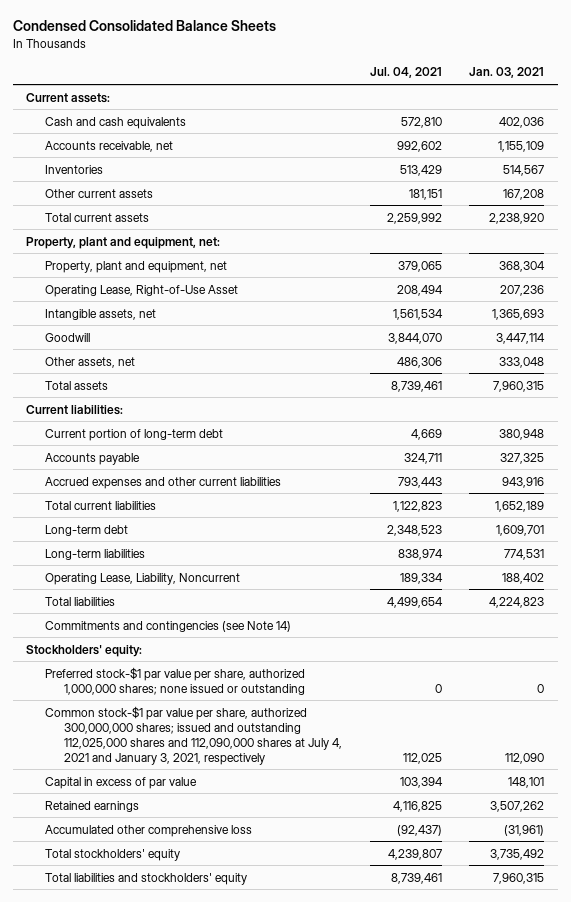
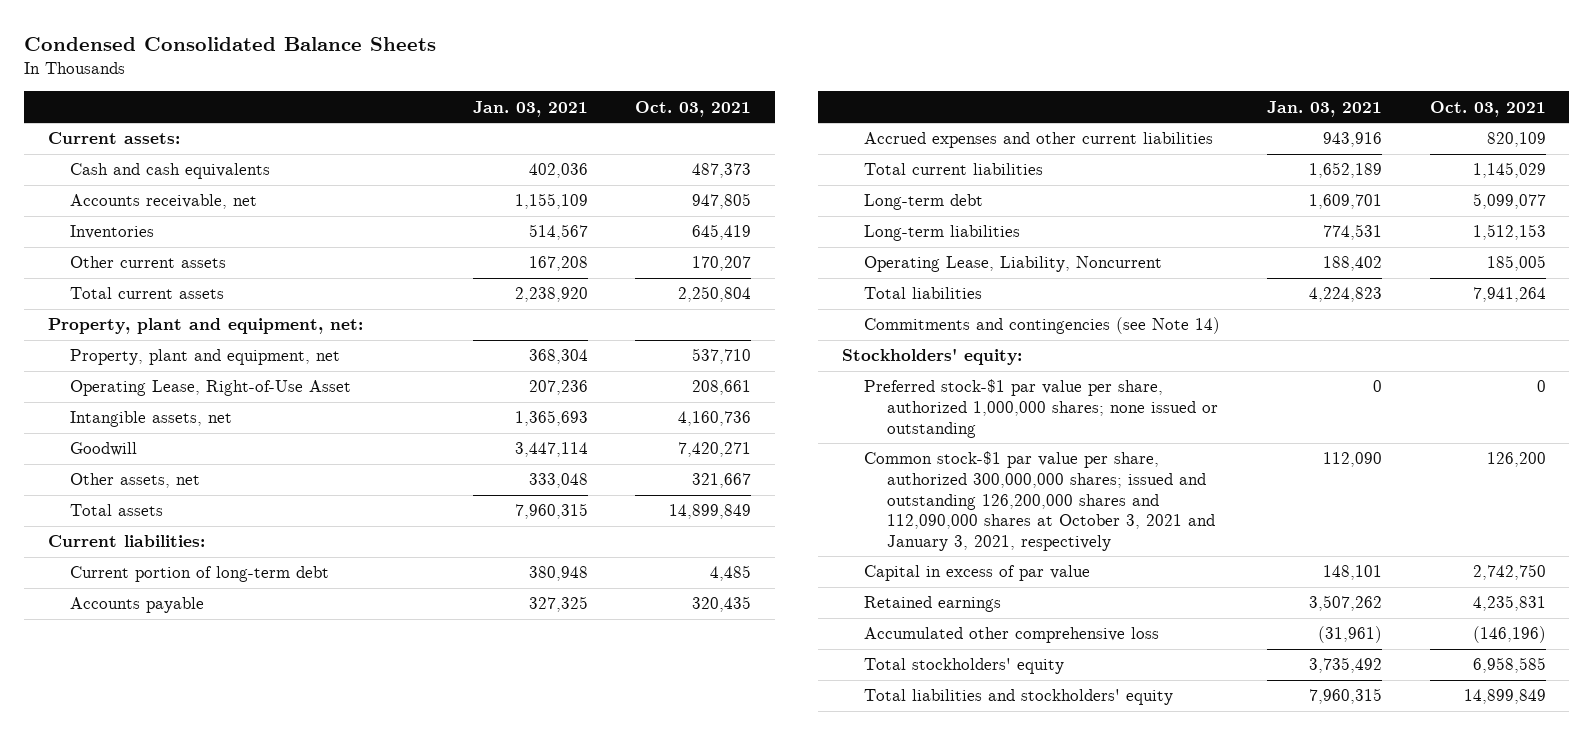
[369,67,442,79] Jul. 04, 2021 -> none
none -> [635,100,752,117] Oct. 03, 2021
[45,705,343,765] Common stock-$1 par value per share, authorized 300,000,000 shares; issued and outstanding 112,025,000 shares and 112,090,000 shares at July 4, 2021 and January 3, 2021, respectively -> [864,451,1215,551] Common stock-$1 par value per share, authorized 300,000,000 shares; issued and outstanding 126,200,000 shares and 112,090,000 shares at October 3, 2021 and January 3, 2021, respectively

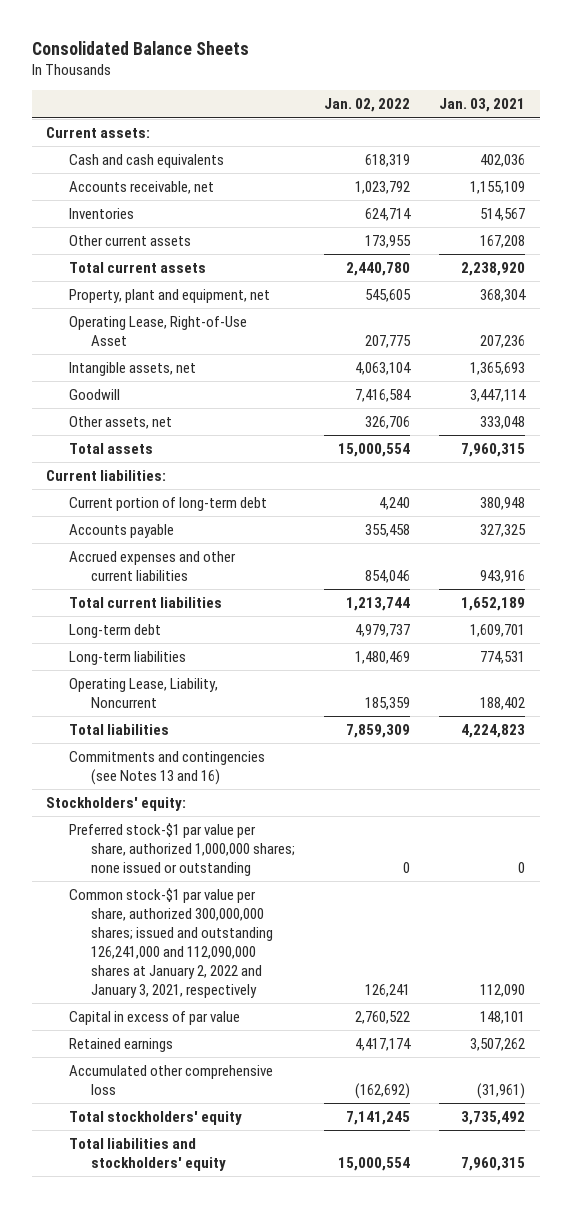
[23,36,436,51] Condensed Consolidated Balance Sheets -> [31,41,249,56] Consolidated Balance Sheets
[635,100,752,117] Oct. 03, 2021 -> none
none -> [324,98,411,113] Jan. 02, 2022
[47,318,363,335] Property, plant and equipment, net: -> none
[864,317,1221,335] Commitments and contingencies (see Note 14) -> [68,750,265,785] Commitments and contingencies (see Notes 13 and 16)
[864,451,1215,551] Common stock-$1 par value per share, authorized 300,000,000 shares; issued and outstanding 126,200,000 shares and 112,090,000 shares at October 3, 2021 and January 3, 2021, respectively -> [68,887,273,998] Common stock-$1 par value per share, authorized 300,000,000 shares; issued and outstanding 126,241,000 and 112,090,000 shares at January 2, 2022 and January 3, 2021, respectively

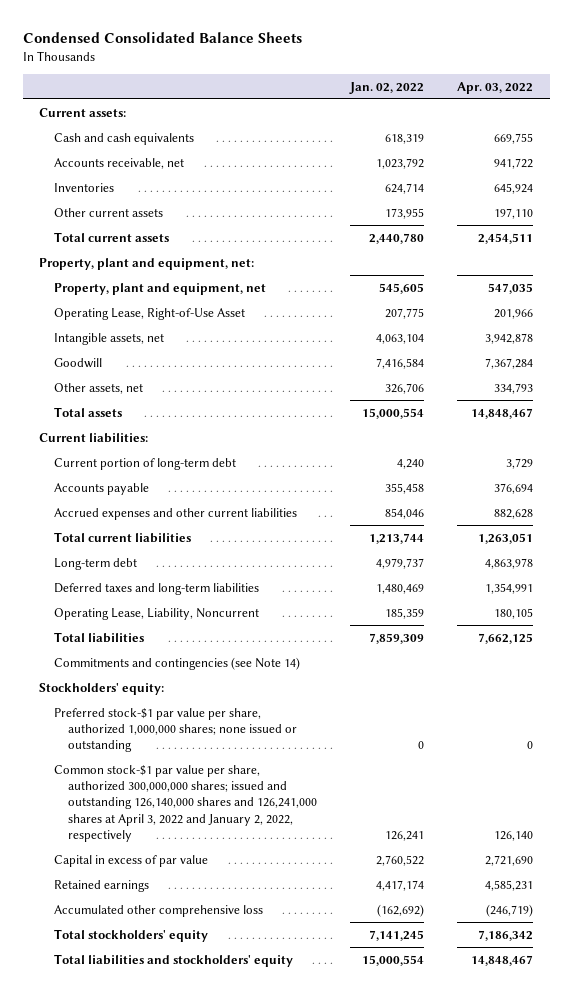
[31,41,249,56] Consolidated Balance Sheets -> [22,32,302,44] Condensed Consolidated Balance Sheets
[439,98,526,113] Jan. 03, 2021 -> none
none -> [457,81,534,94] Apr. 03, 2022
none -> [39,257,255,270] Property, plant and equipment, net:
[68,650,186,665] Long-term liabilities -> [53,582,259,595] Deferred taxes and long-term liabilities
[68,750,265,785] Commitments and contingencies (see Notes 13 and 16) -> [53,656,300,670] Commitments and contingencies (see Note 14)
[68,887,273,998] Common stock-$1 par value per share, authorized 300,000,000 shares; issued and outstanding 126,241,000 and 112,090,000 shares at January 2, 2022 and January 3, 2021, respectively -> [53,764,317,842] Common stock-$1 par value per share, authorized 300,000,000 shares; issued and outstanding 126,140,000 shares and 126,241,000 shares at April 3, 2022 and January 2, 2022, respectively

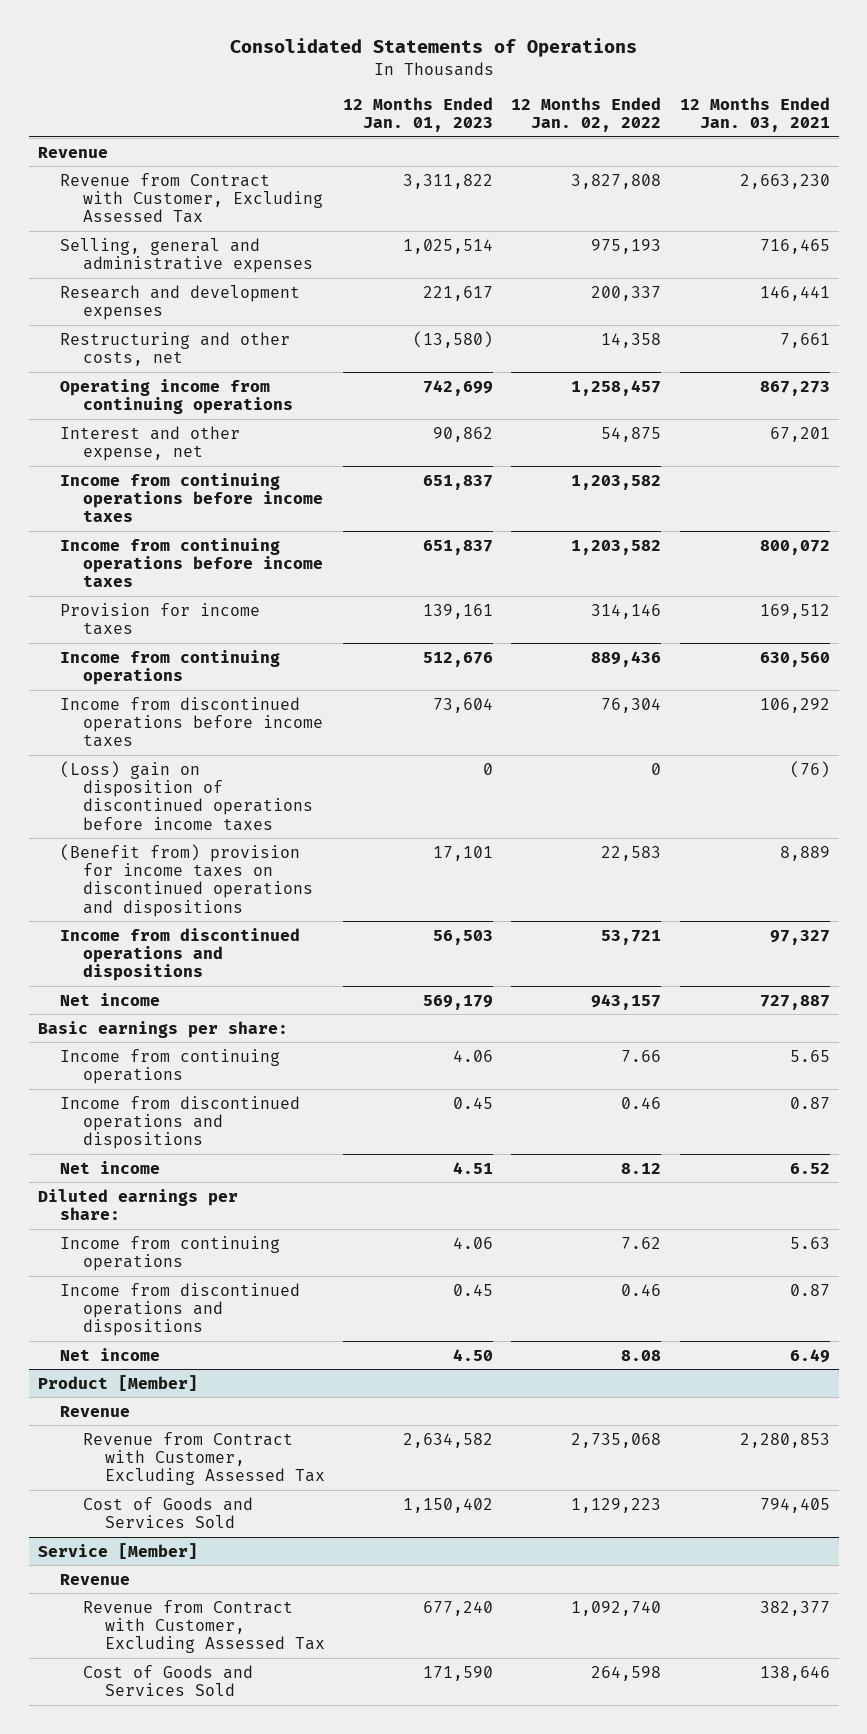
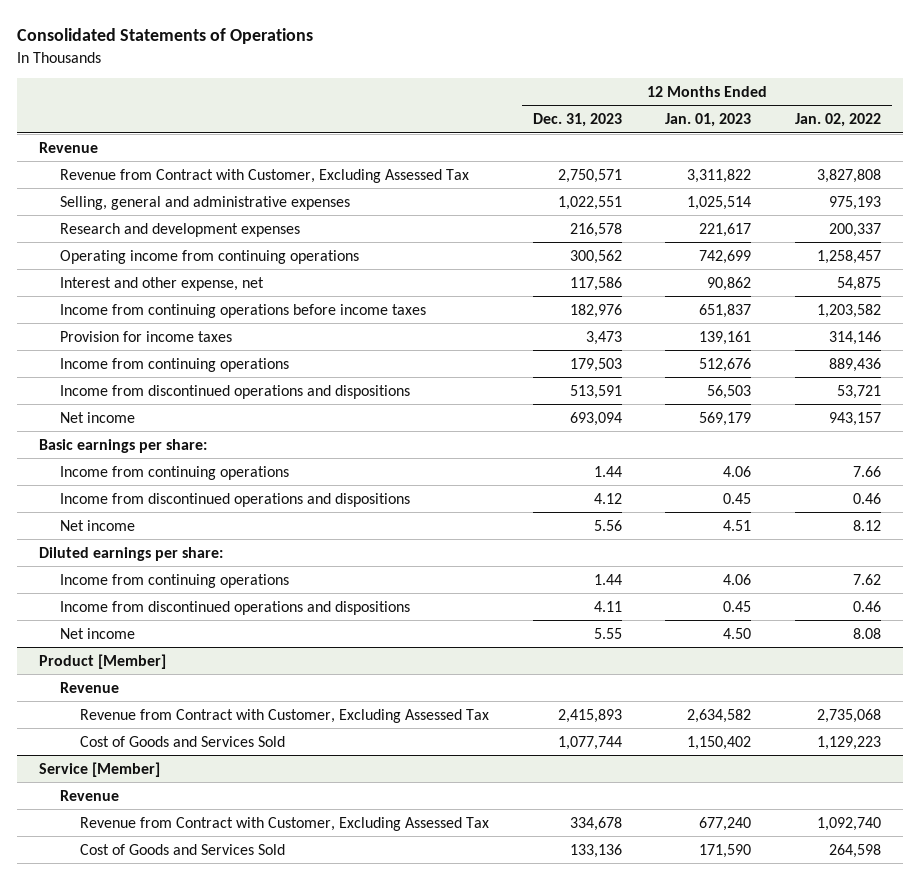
[679,96,830,133] 12 Months Ended Jan. 03, 2021 -> none
none -> [532,113,622,128] Dec. 31, 2023
[60,331,291,366] Restructuring and other costs, net -> none
[60,537,323,588] Income from continuing operations before income taxes -> none
[60,696,323,748] Income from discontinued operations before income taxes -> none
[60,760,313,831] (Loss) gain on disposition of discontinued operations before income taxes -> none
[60,843,313,917] (Benefit from) provision for income taxes on discontinued operations and dispositions -> none

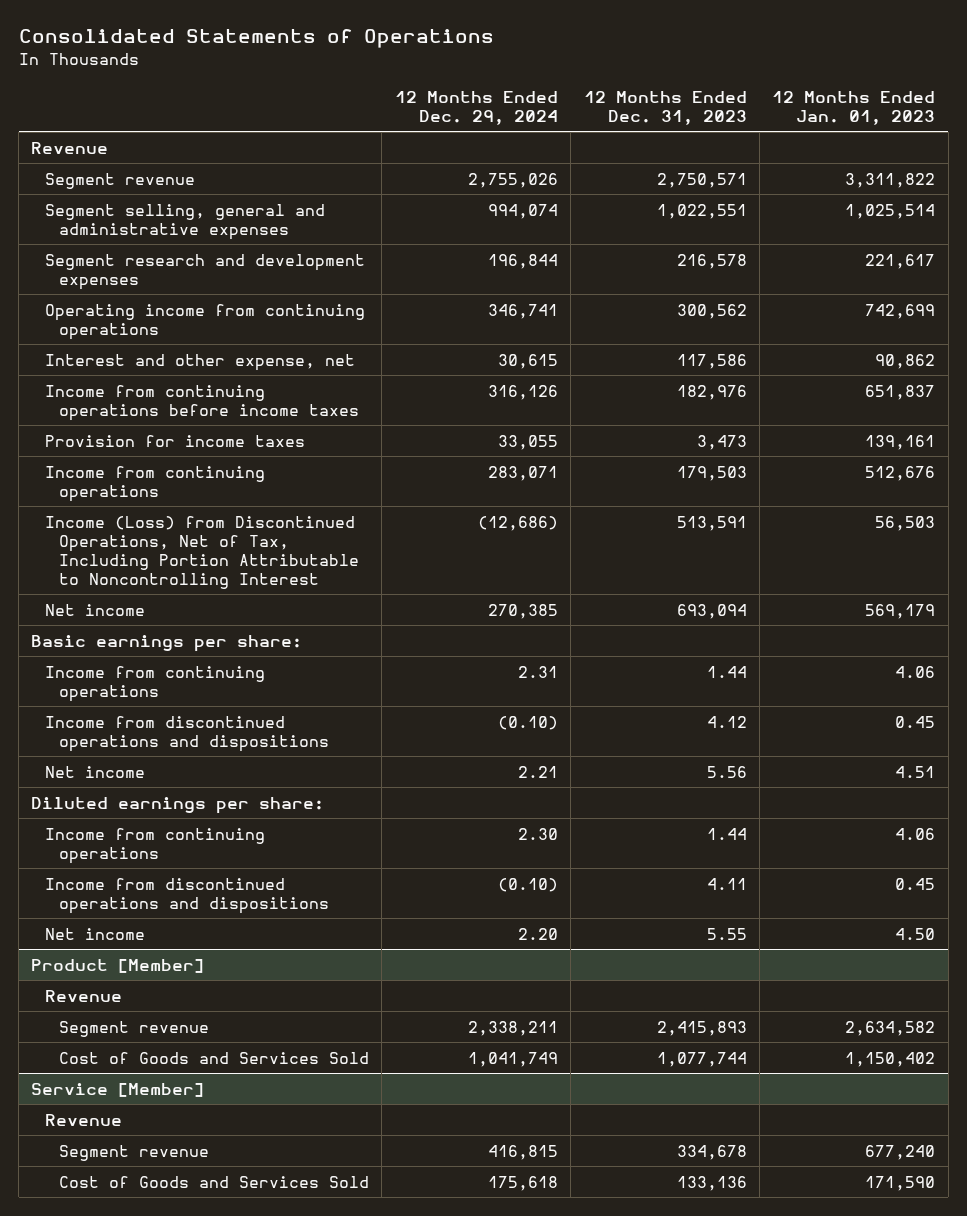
[794,113,881,128] Jan. 02, 2022 -> none
none -> [394,90,558,125] 12 Months Ended Dec. 29, 2024
[59,168,469,183] Revenue from Contract with Customer, Excluding Assessed Tax -> [45,172,196,189] Segment revenue
[59,195,350,210] Selling, general and administrative expenses -> [45,203,326,240] Segment selling, general and administrative expenses
[59,222,300,237] Research and development expenses -> [45,253,366,290] Segment research and development expenses
[59,384,410,399] Income from discontinued operations and dispositions -> [45,515,360,589] Income (Loss) from Discontinued Operations, Net of Tax, Including Portion Attributable to Noncontrolling Interest
[80,708,490,723] Revenue from Contract with Customer, Excluding Assessed Tax -> [59,1020,210,1037] Segment revenue
[80,816,490,831] Revenue from Contract with Customer, Excluding Assessed Tax -> [59,1144,210,1161] Segment revenue

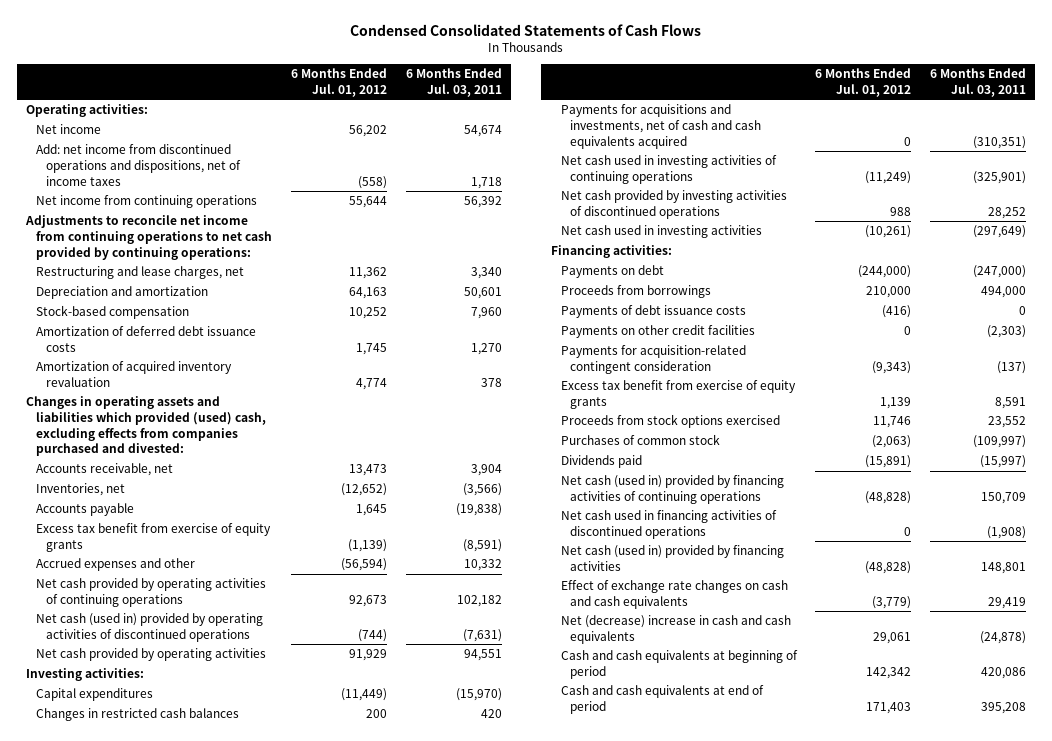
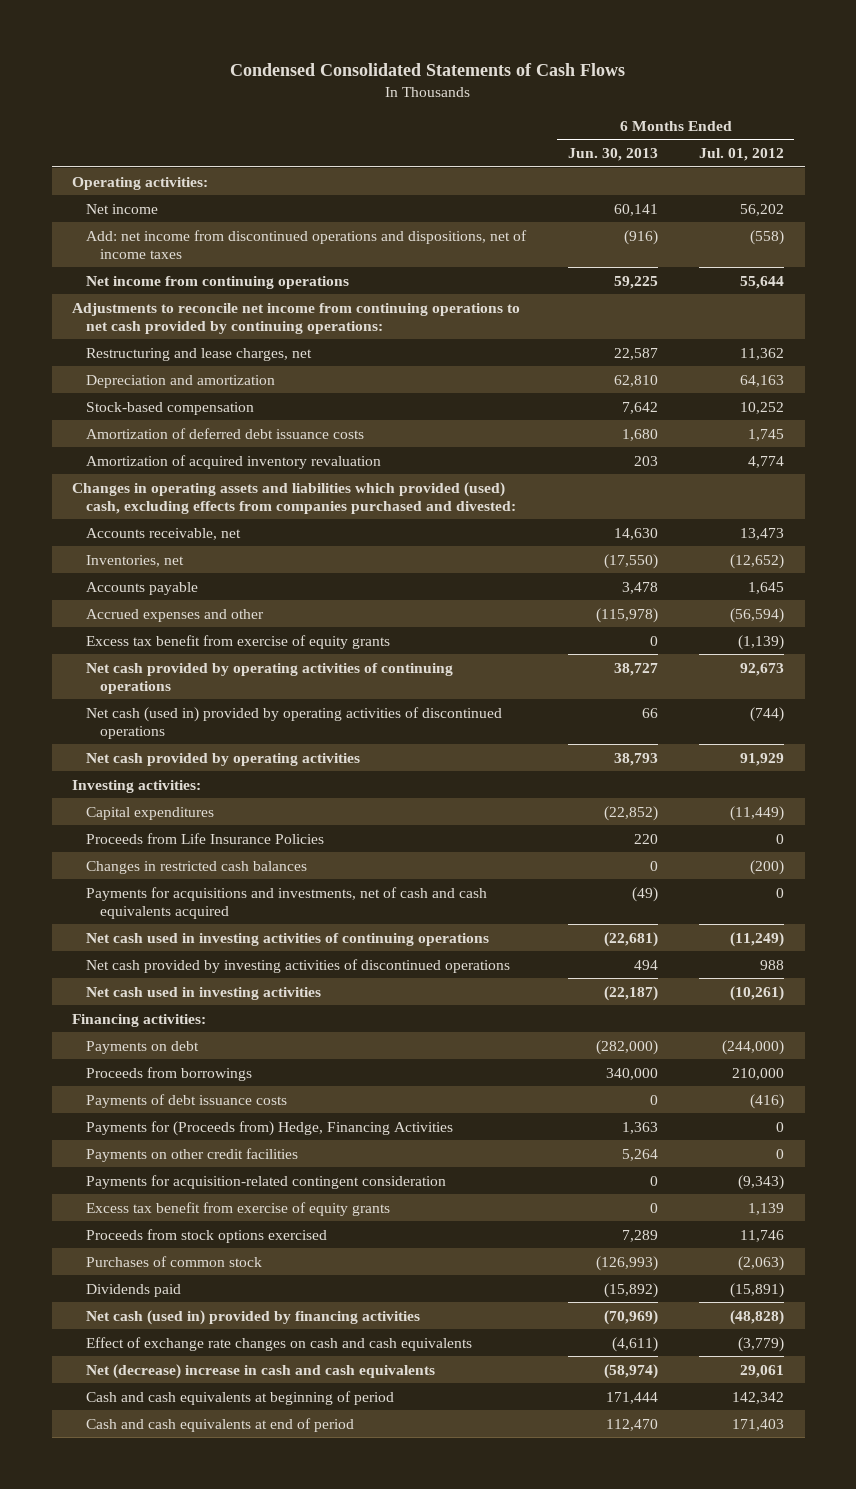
[405,68,502,97] 6 Months Ended Jul. 03, 2011 -> none
none -> [567,148,658,162] Jun. 30, 2013
[36,523,272,552] Excess tax benefit from exercise of equity grants -> [86,634,391,649] Excess tax benefit from exercise of equity grants
none -> [86,832,325,844] Proceeds from Life Insurance Policies
[365,709,387,719] 200 -> [749,859,784,875] (200)
none -> [86,1120,454,1136] Payments for (Proceeds from) Hedge, Financing Activities
[560,475,784,504] Net cash (used in) provided by financing activities of continuing operations -> none
[560,510,777,539] Net cash used in financing activities of discontinued operations -> none

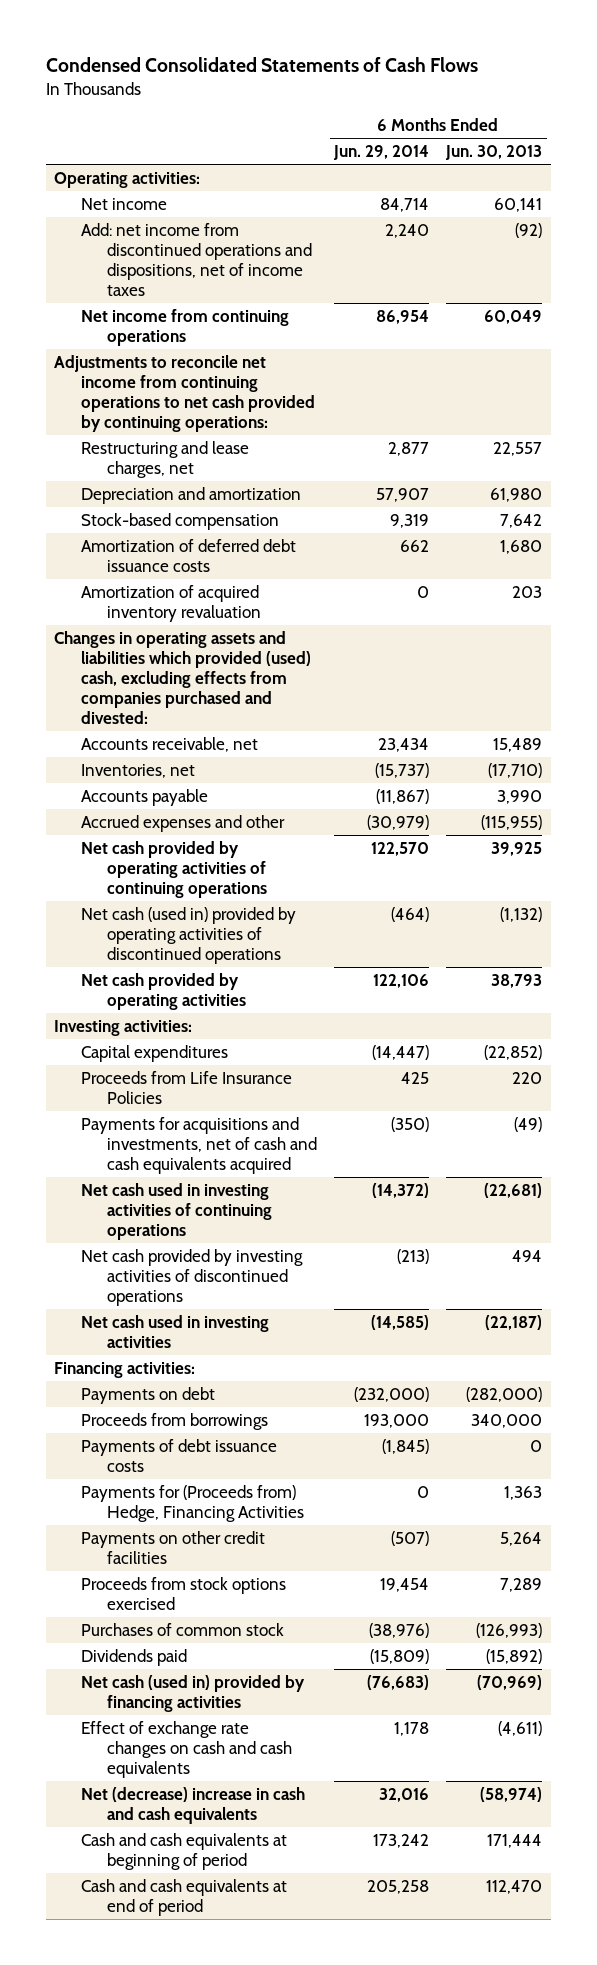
[698,148,784,162] Jul. 01, 2012 -> none
none -> [333,145,430,161] Jun. 29, 2014
[623,229,658,245] (916) -> [515,222,543,238] (92)
[613,275,658,289] 59,225 -> [484,309,543,324] 60,049
[613,347,658,360] 22,587 -> [493,441,543,456] 22,557
[613,374,658,387] 62,810 -> [490,487,543,502] 61,980
[86,634,391,649] Excess tax benefit from exercise of equity grants -> none
[613,527,658,540] 14,630 -> [493,737,543,752] 15,489
[603,553,658,569] (17,550) -> [488,762,543,778] (17,710)
[621,581,658,594] 3,478 -> [497,789,543,804] 3,990
[595,607,658,623] (115,978) -> [481,814,543,830] (115,955)
[613,662,658,676] 38,727 -> [491,841,543,856] 39,925
[641,707,658,718] 66 -> [500,906,543,922] (1,132)
[86,860,308,874] Changes in restricted cash balances -> none
[86,1174,447,1189] Payments for acquisition-related contingent consideration -> none
[86,1201,391,1216] Excess tax benefit from exercise of equity grants -> none

